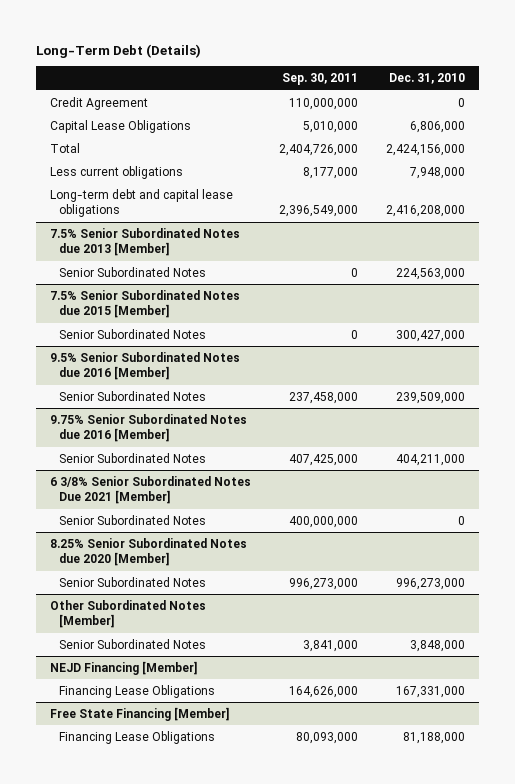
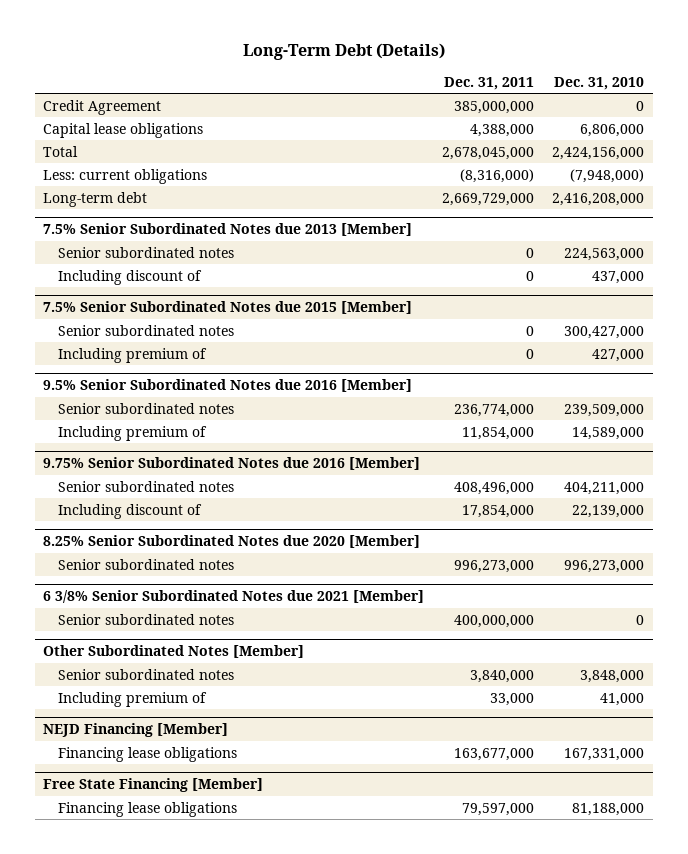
[281,73,358,86] Sep. 30, 2011 -> none
none -> [444,76,535,90] Dec. 31, 2011
[50,119,192,133] Capital Lease Obligations -> [43,122,204,138] Capital lease obligations
[50,165,184,179] Less current obligations -> [43,168,208,184] Less: current obligations
[409,166,465,179] 7,948,000 -> [570,168,645,183] (7,948,000)
[50,188,234,218] Long-term debt and capital lease obligations -> [43,191,148,207] Long-term debt
[59,266,207,277] Senior Subordinated Notes -> [57,246,234,258] Senior subordinated notes
none -> [57,269,202,285] Including discount of
[59,328,207,339] Senior Subordinated Notes -> [57,324,234,336] Senior subordinated notes
none -> [57,347,207,363] Including premium of
[59,390,207,401] Senior Subordinated Notes -> [57,402,234,414] Senior subordinated notes
none -> [57,425,207,441] Including premium of
[50,475,252,505] 6 3/8% Senior Subordinated Notes Due 2021 [Member] -> none
[59,514,207,525] Senior Subordinated Notes -> none
[59,452,207,463] Senior Subordinated Notes -> [57,480,234,492] Senior subordinated notes
none -> [57,503,202,519] Including discount of
[59,576,207,587] Senior Subordinated Notes -> [57,558,234,570] Senior subordinated notes
none -> [43,590,425,604] 6 3/8% Senior Subordinated Notes due 2021 [Member]
none -> [57,613,234,625] Senior subordinated notes
[59,638,207,649] Senior Subordinated Notes -> [57,668,234,680] Senior subordinated notes
none -> [57,691,207,707] Including premium of
[59,684,216,698] Financing Lease Obligations -> [57,746,237,762] Financing lease obligations
[59,730,216,744] Financing Lease Obligations -> [57,801,237,817] Financing lease obligations

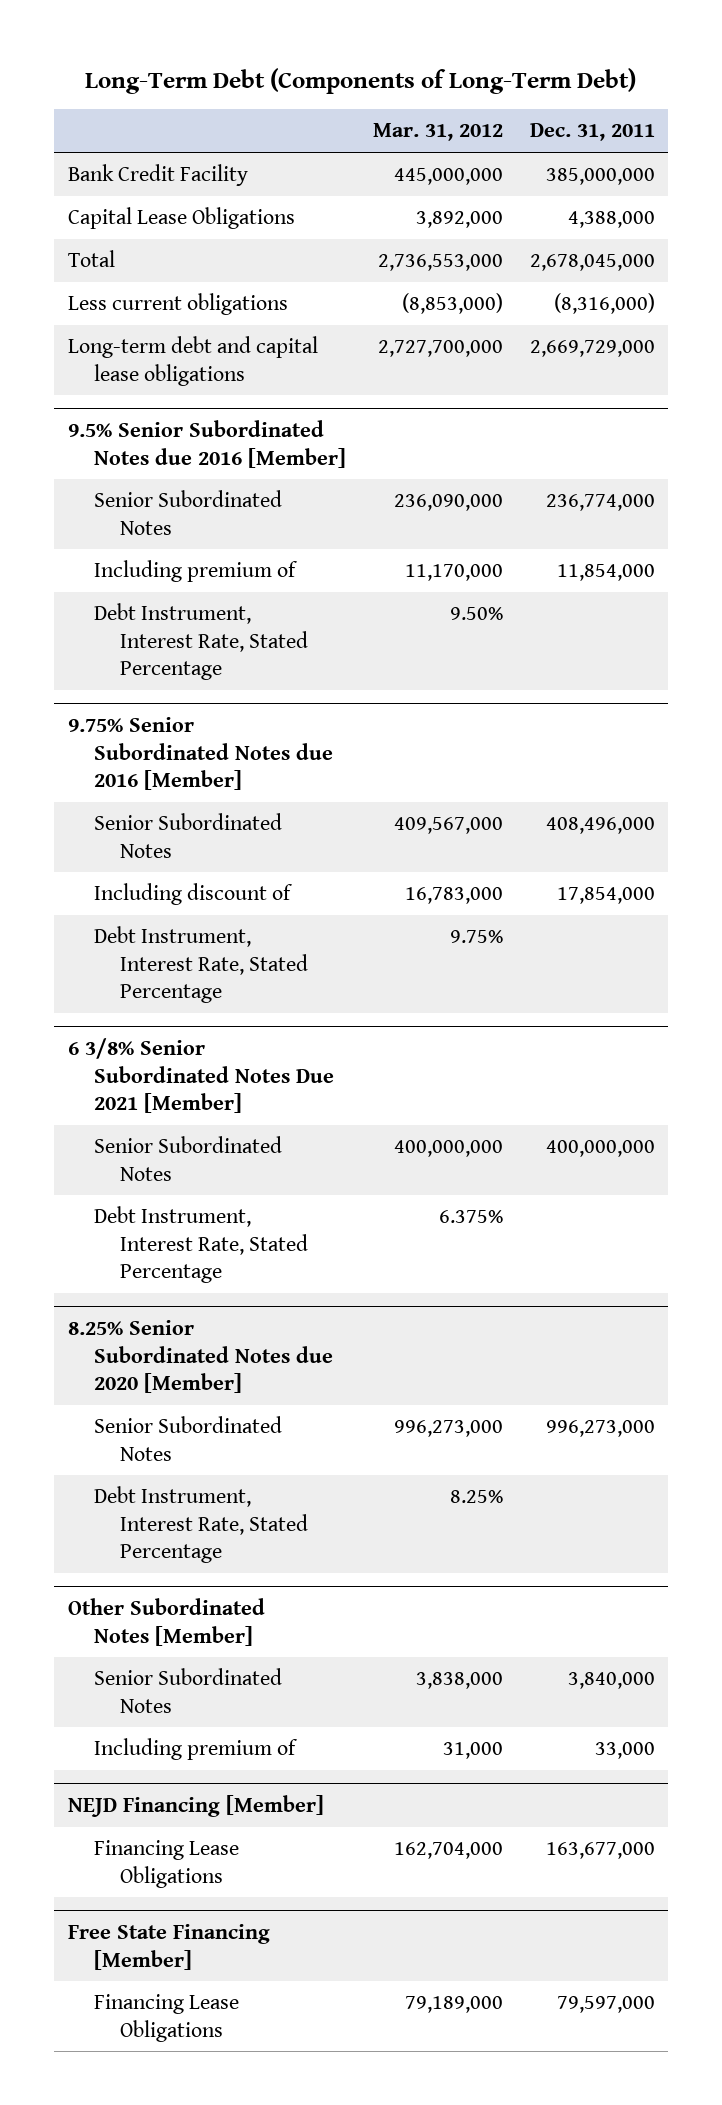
[242,43,445,61] Long-Term Debt (Details) -> [85,67,637,94] Long-Term Debt (Components of Long-Term Debt)
[554,76,645,90] Dec. 31, 2010 -> none
none -> [372,123,503,142] Mar. 31, 2012
[43,99,162,115] Credit Agreement -> [67,164,248,187] Bank Credit Facility
[43,122,204,138] Capital lease obligations -> [67,207,295,230] Capital Lease Obligations
[43,223,413,237] 7.5% Senior Subordinated Notes due 2013 [Member] -> none
[57,246,234,258] Senior subordinated notes -> none
[57,269,202,285] Including discount of -> none
[43,301,413,315] 7.5% Senior Subordinated Notes due 2015 [Member] -> none
[57,324,234,336] Senior subordinated notes -> none
[57,347,207,363] Including premium of -> none
[43,168,208,184] Less: current obligations -> [67,293,288,316] Less current obligations
[43,191,148,207] Long-term debt -> [67,336,318,386] Long-term debt and capital lease obligations
[57,402,234,414] Senior subordinated notes -> [93,490,282,535] Senior Subordinated Notes
none -> [93,603,308,681] Debt Instrument, Interest Rate, Stated Percentage
[57,480,234,492] Senior subordinated notes -> [93,813,282,858] Senior Subordinated Notes
none -> [93,926,308,1004] Debt Instrument, Interest Rate, Stated Percentage
none -> [67,1037,334,1114] 6 3/8% Senior Subordinated Notes Due 2021 [Member]
none -> [93,1136,282,1181] Senior Subordinated Notes
none -> [93,1206,308,1284] Debt Instrument, Interest Rate, Stated Percentage
[43,590,425,604] 6 3/8% Senior Subordinated Notes due 2021 [Member] -> none
[57,613,234,625] Senior subordinated notes -> none
[57,558,234,570] Senior subordinated notes -> [93,1416,282,1461] Senior Subordinated Notes
none -> [93,1486,308,1564] Debt Instrument, Interest Rate, Stated Percentage
[57,668,234,680] Senior subordinated notes -> [93,1668,282,1713] Senior Subordinated Notes
[57,746,237,762] Financing lease obligations -> [93,1840,239,1888] Financing Lease Obligations
[57,801,237,817] Financing lease obligations -> [93,1994,239,2042] Financing Lease Obligations

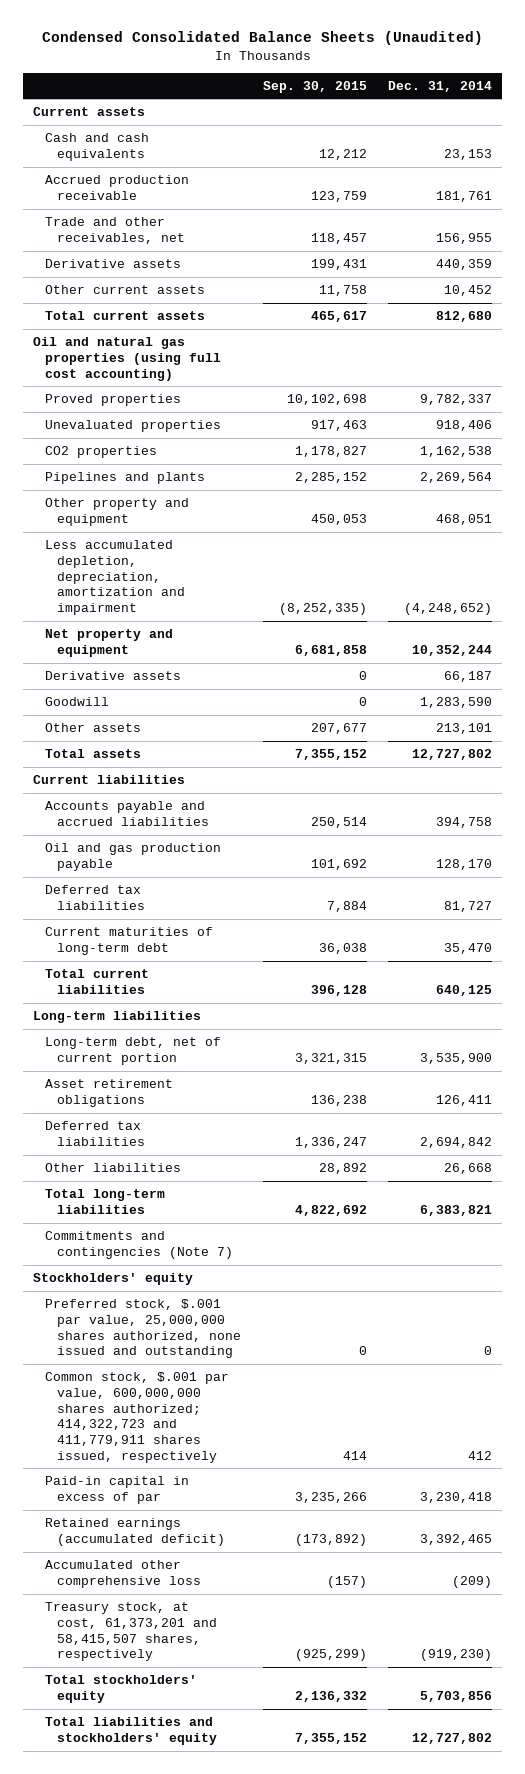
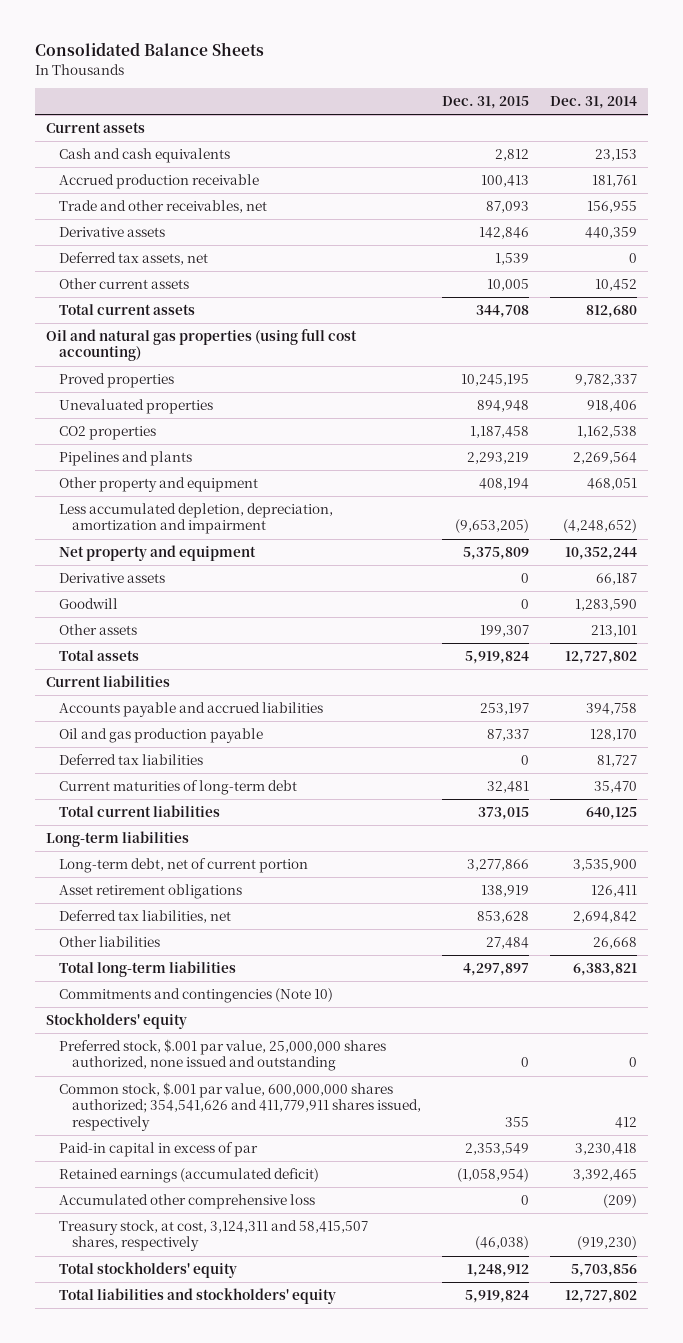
[41,31,483,46] Condensed Consolidated Balance Sheets (Unaudited) -> [35,42,265,57] Consolidated Balance Sheets
[262,80,367,93] Sep. 30, 2015 -> none
none -> [442,96,530,110] Dec. 31, 2015
none -> [59,251,209,265] Deferred tax assets, net
[45,1121,146,1146] Deferred tax liabilities -> [59,909,232,923] Deferred tax liabilities, net
[45,1231,234,1259] Commitments and contingencies (Note 7) -> [59,987,334,1003] Commitments and contingencies (Note 10)
[45,1372,230,1463] Common stock, $.001 par value, 600,000,000 shares authorized; 414,322,723 and 411,779,911 shares issued, respectively -> [59,1081,422,1132] Common stock, $.001 par value, 600,000,000 shares authorized; 354,541,626 and 411,779,911 shares issued, respectively
[45,1602,218,1662] Treasury stock, at cost, 61,373,201 and 58,415,507 shares, respectively -> [59,1219,369,1252] Treasury stock, at cost, 3,124,311 and 58,415,507 shares, respectively

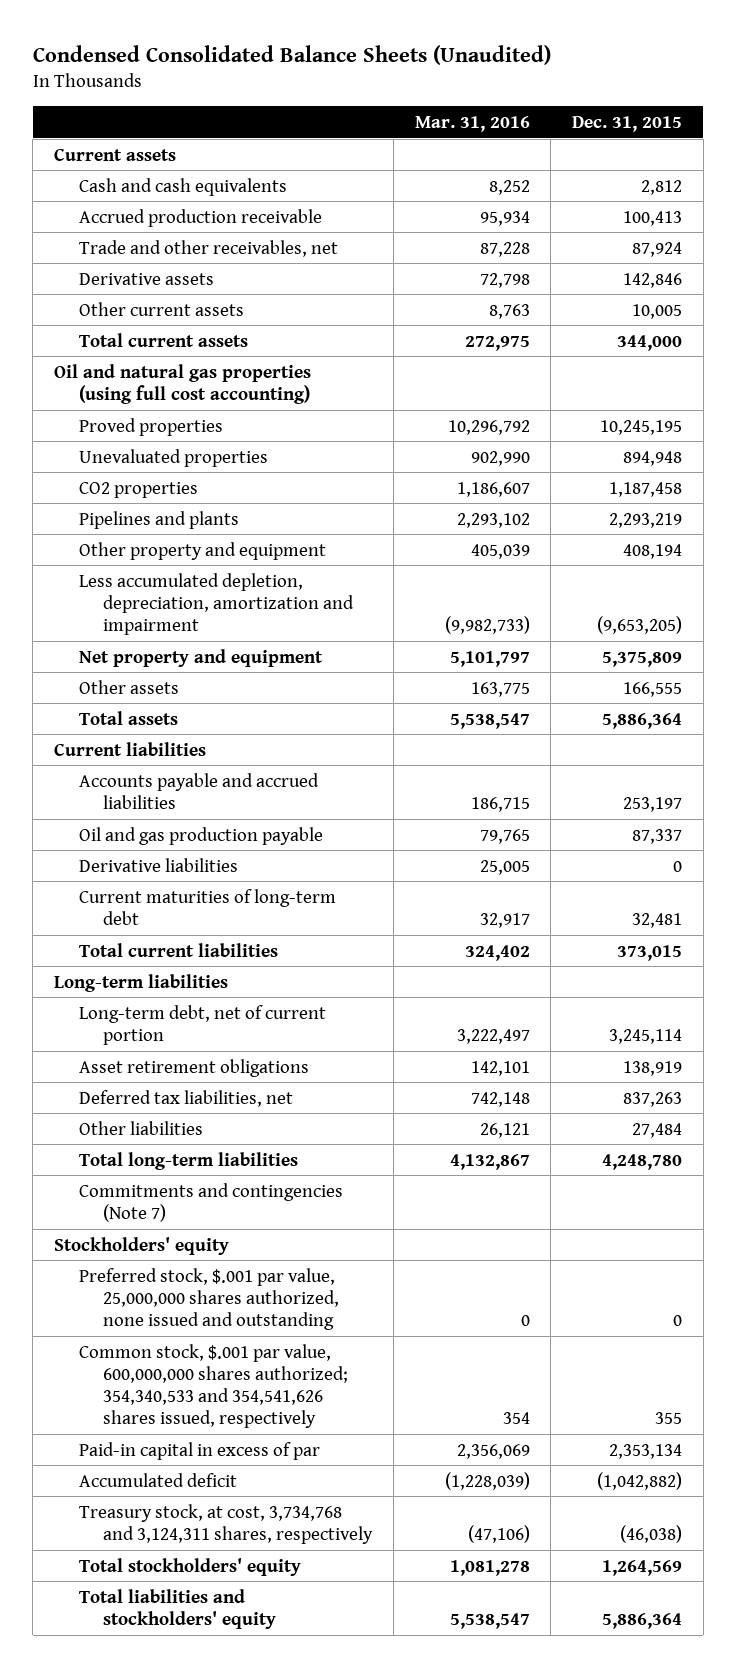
[35,42,265,57] Consolidated Balance Sheets -> [32,44,551,65] Condensed Consolidated Balance Sheets (Unaudited)
[550,96,638,110] Dec. 31, 2014 -> none
none -> [414,115,530,132] Mar. 31, 2016
[486,200,530,213] 87,093 -> [632,241,683,257] 87,924
[59,251,209,265] Deferred tax assets, net -> none
[476,304,530,318] 344,708 -> [617,334,683,351] 344,000
[59,572,166,583] Derivative assets -> none
[59,597,119,609] Goodwill -> none
[480,624,530,637] 199,307 -> [623,681,683,697] 166,555
[465,650,530,664] 5,919,824 -> [602,712,683,729] 5,886,364
[59,753,204,765] Deferred tax liabilities -> none
none -> [78,857,238,872] Derivative liabilities
[467,858,530,871] 3,277,866 -> [609,1028,683,1044] 3,245,114
[477,910,530,923] 853,628 -> [623,1091,683,1107] 837,263
[463,962,530,976] 4,297,897 -> [602,1153,683,1170] 4,248,780
[59,987,334,1003] Commitments and contingencies (Note 10) -> [78,1182,343,1222] Commitments and contingencies (Note 7)
[59,1193,316,1209] Accumulated other comprehensive loss -> none
[59,1081,422,1132] Common stock, $.001 par value, 600,000,000 shares authorized; 354,541,626 and 411,779,911 shares issued, respectively -> [78,1343,349,1429] Common stock, $.001 par value, 600,000,000 shares authorized; 354,340,533 and 354,541,626 shares issued, respectively
[465,1142,530,1155] 2,353,549 -> [609,1443,683,1459] 2,353,134
[59,1167,320,1183] Retained earnings (accumulated deficit) -> [78,1472,237,1487] Accumulated deficit
[457,1167,530,1182] (1,058,954) -> [597,1471,683,1490] (1,042,882)
[59,1219,369,1252] Treasury stock, at cost, 3,124,311 and 58,415,507 shares, respectively -> [78,1503,374,1544] Treasury stock, at cost, 3,734,768 and 3,124,311 shares, respectively
[467,1263,530,1277] 1,248,912 -> [602,1559,683,1576] 1,264,569
[465,1289,530,1303] 5,919,824 -> [602,1612,683,1629] 5,886,364

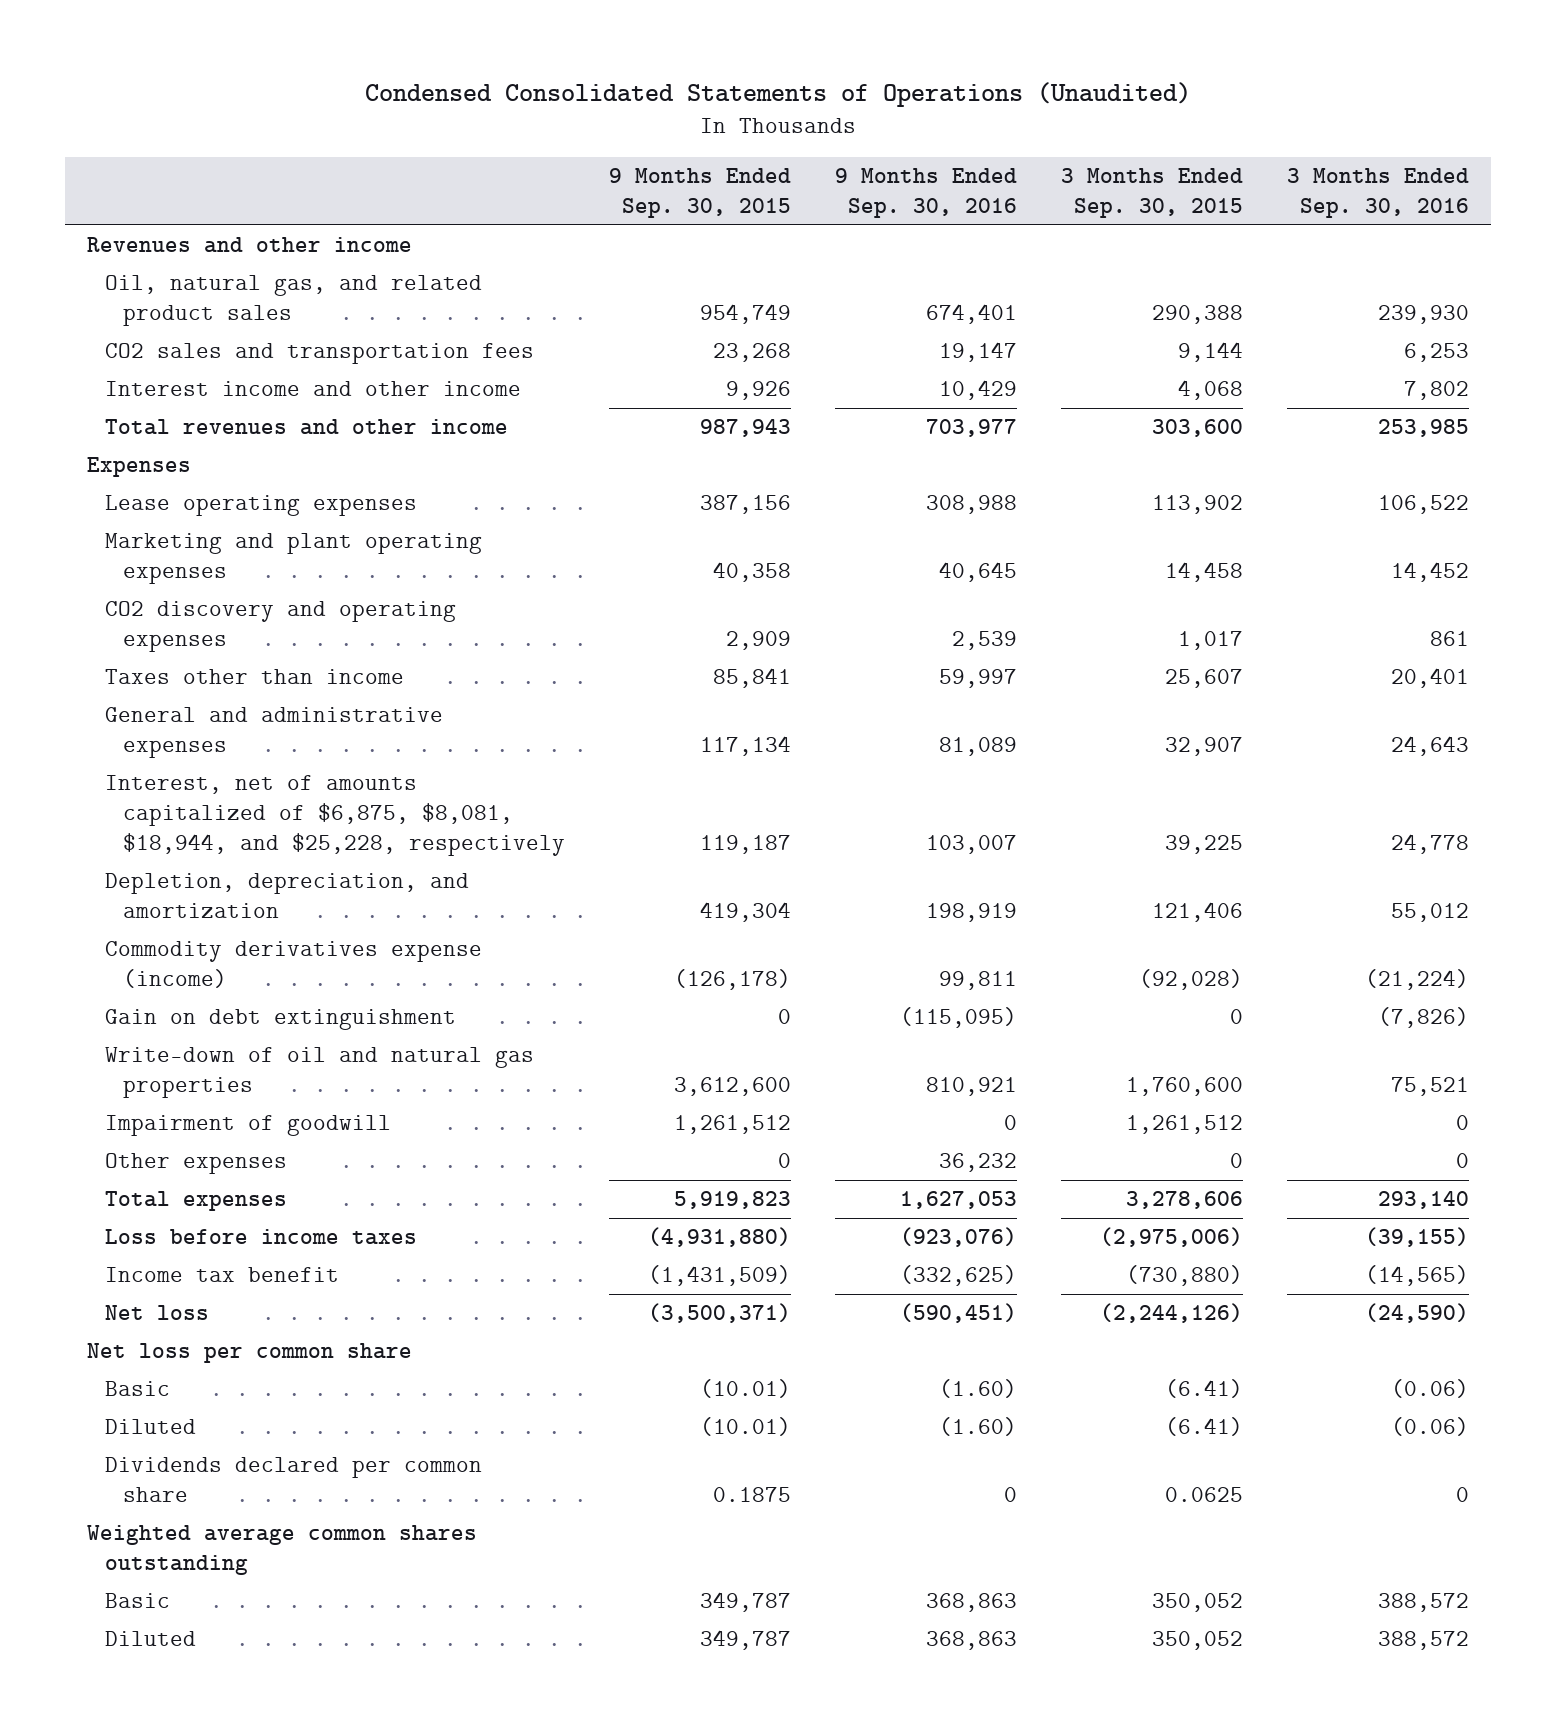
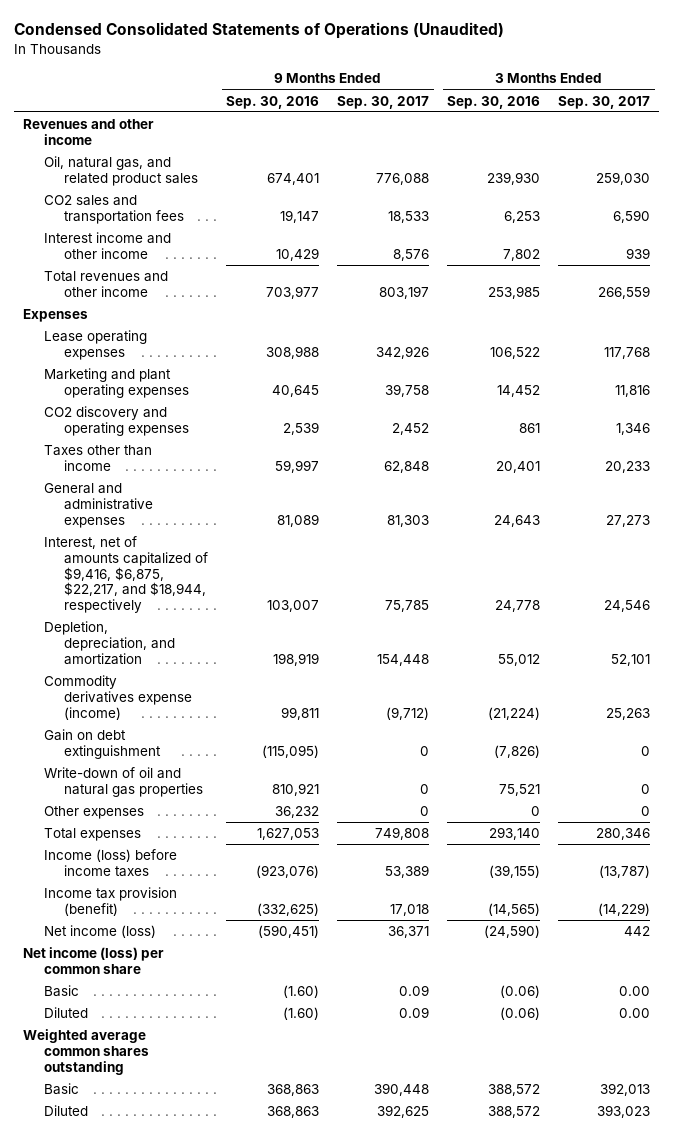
[609,168,792,218] 9 Months Ended Sep. 30, 2015 -> none
[1061,168,1244,218] 3 Months Ended Sep. 30, 2015 -> none
none -> [337,95,430,109] Sep. 30, 2017
none -> [558,95,651,109] Sep. 30, 2017
[105,775,566,856] Interest, net of amounts capitalized of $6,875, $8,081, $18,944, and $25,228, respectively -> [43,536,209,614] Interest, net of amounts capitalized of $9,416, $6,875, $22,217, and $18,944, respectively
[105,1115,392,1137] Impairment of goodwill -> none
[105,1229,418,1246] Loss before income taxes -> [43,849,177,877] Income (loss) before income taxes
[105,1267,340,1283] Income tax benefit -> [43,887,177,916] Income tax provision (benefit)
[105,1305,210,1321] Net loss -> [43,925,156,939] Net income (loss)
[86,1343,412,1364] Net loss per common share -> [23,947,165,974] Net income (loss) per common share
[105,1457,483,1502] Dividends declared per common share -> none

